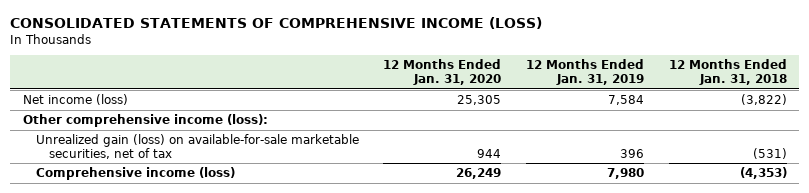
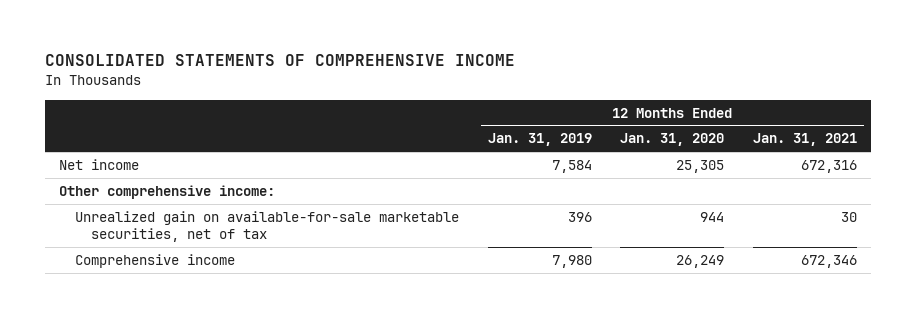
[10,17,543,30] CONSOLIDATED STATEMENTS OF COMPREHENSIVE INCOME (LOSS) -> [44,54,515,67] CONSOLIDATED STATEMENTS OF COMPREHENSIVE INCOME
[668,59,787,86] 12 Months Ended Jan. 31, 2018 -> none
none -> [752,133,857,147] Jan. 31, 2021
[22,94,128,106] Net income (loss) -> [58,159,139,171] Net income
[22,114,268,128] Other comprehensive income (loss): -> [58,185,275,200] Other comprehensive income:
[35,134,359,159] Unrealized gain (loss) on available-for-sale marketable securities, net of tax -> [75,211,460,242] Unrealized gain on available-for-sale marketable securities, net of tax
[35,167,235,181] Comprehensive income (loss) -> [75,254,236,269] Comprehensive income

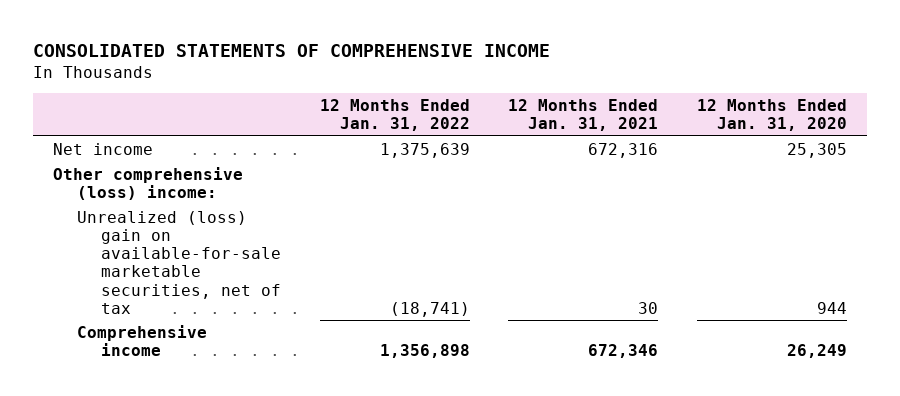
[487,133,592,147] Jan. 31, 2019 -> none
none -> [319,98,470,132] 12 Months Ended Jan. 31, 2022
[58,185,275,200] Other comprehensive income: -> [52,166,243,201] Other comprehensive (loss) income:
[75,211,460,242] Unrealized gain on available-for-sale marketable securities, net of tax -> [76,210,281,314] Unrealized (loss) gain on available-for-sale marketable securities, net of tax

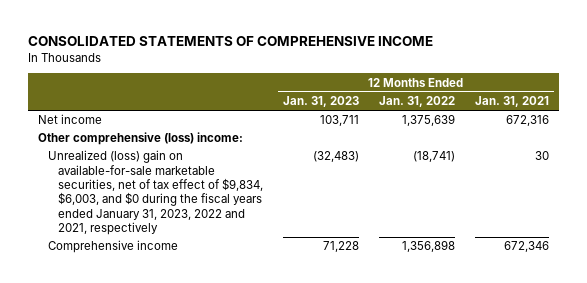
[697,98,848,132] 12 Months Ended Jan. 31, 2020 -> none
none -> [282,96,359,108] Jan. 31, 2023
[76,210,281,314] Unrealized (loss) gain on available-for-sale marketable securities, net of tax -> [47,150,263,236] Unrealized (loss) gain on available-for-sale marketable securities, net of tax effect of $9,834, $6,003, and $0 during the fiscal years ended January 31, 2023, 2022 and 2021, respectively

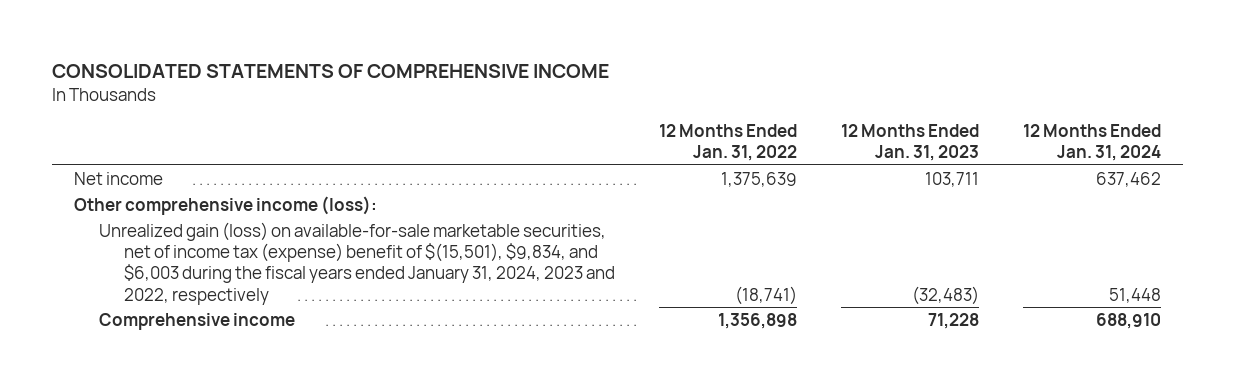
[475,96,550,108] Jan. 31, 2021 -> none
none -> [1023,123,1162,162] 12 Months Ended Jan. 31, 2024
[38,132,244,146] Other comprehensive (loss) income: -> [73,195,377,215] Other comprehensive income (loss):
[47,150,263,236] Unrealized (loss) gain on available-for-sale marketable securities, net of tax effect of $9,834, $6,003, and $0 during the fiscal years ended January 31, 2023, 2022 and 2021, respectively -> [98,221,615,305] Unrealized gain (loss) on available-for-sale marketable securities, net of income tax (expense) benefit of $(15,501), $9,834, and $6,003 during the fiscal years ended January 31, 2024, 2023 and 2022, respectively

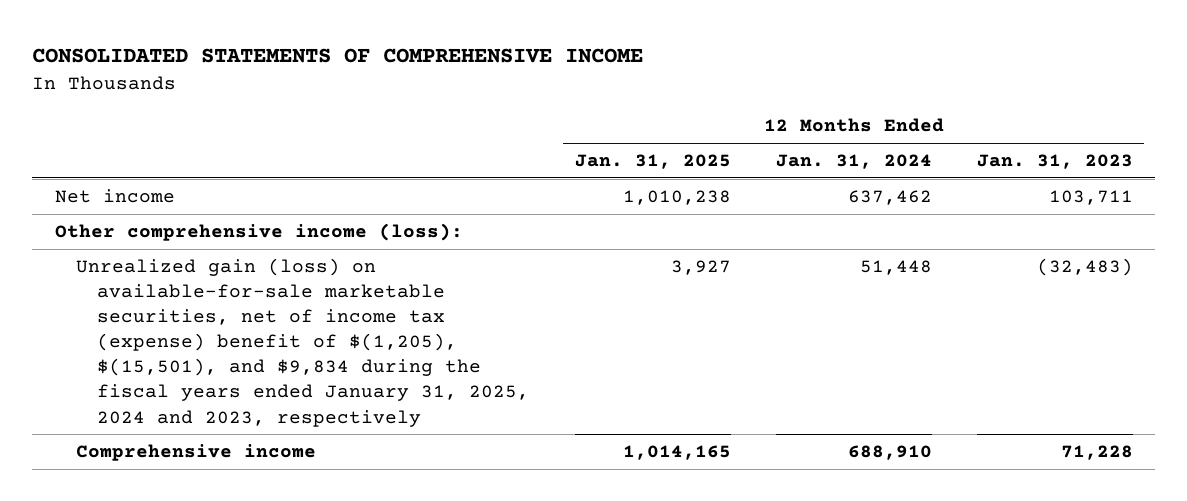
[659,123,798,162] 12 Months Ended Jan. 31, 2022 -> none
none -> [574,154,731,170] Jan. 31, 2025
[98,221,615,305] Unrealized gain (loss) on available-for-sale marketable securities, net of income tax (expense) benefit of $(15,501), $9,834, and $6,003 during the fiscal years ended January 31, 2024, 2023 and 2022, respectively -> [75,258,530,427] Unrealized gain (loss) on available-for-sale marketable securities, net of income tax (expense) benefit of $(1,205), $(15,501), and $9,834 during the fiscal years ended January 31, 2025, 2024 and 2023, respectively

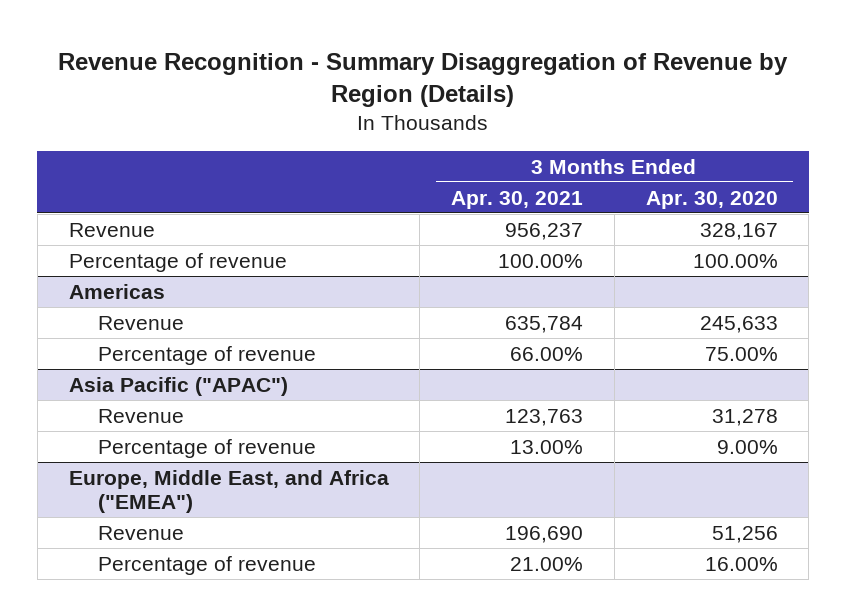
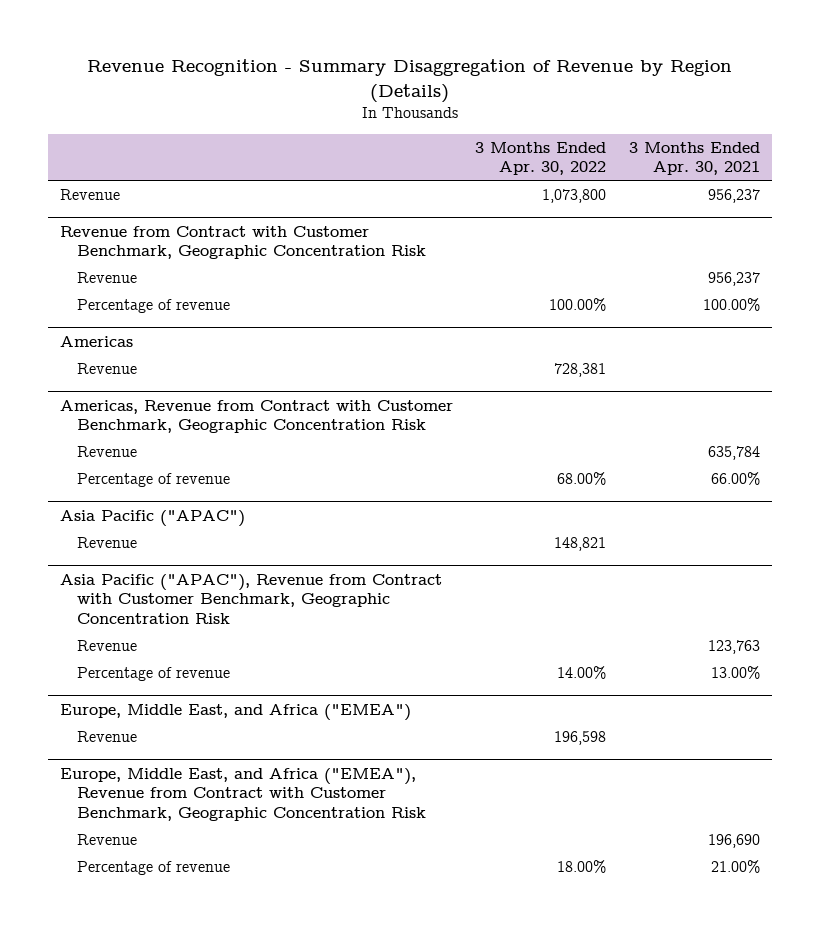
[645,190,778,209] Apr. 30, 2020 -> none
none -> [475,141,607,176] 3 Months Ended Apr. 30, 2022
none -> [59,225,427,260] Revenue from Contract with Customer Benchmark, Geographic Concentration Risk
none -> [77,271,138,283] Revenue
none -> [77,362,138,374] Revenue
none -> [59,399,453,434] Americas, Revenue from Contract with Customer Benchmark, Geographic Concentration Risk
none -> [77,536,138,548] Revenue
none -> [59,573,442,624] Asia Pacific ("APAC"), Revenue from Contract with Customer Benchmark, Geographic Concentration Risk
none -> [77,730,138,742] Revenue
none -> [59,767,427,821] Europe, Middle East, and Africa ("EMEA"), Revenue from Contract with Customer Benchmark, Geographic Concentration Risk

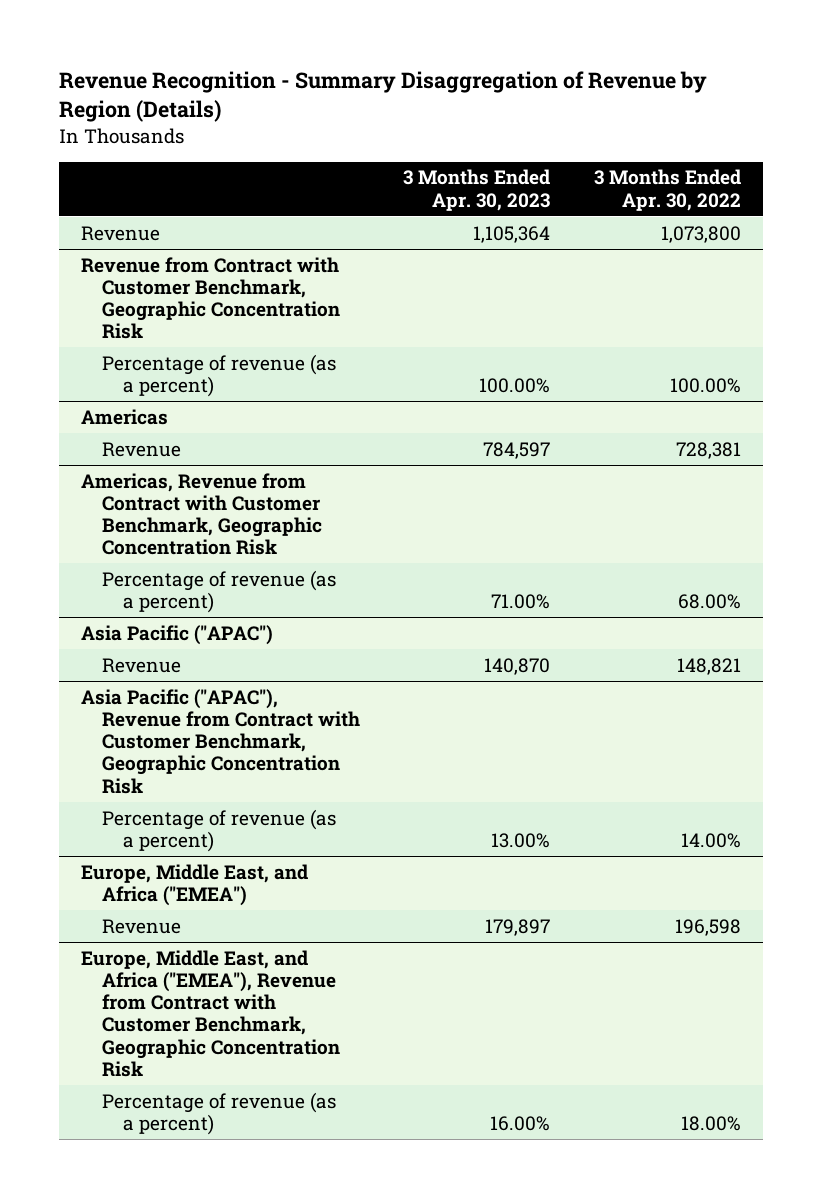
[629,141,761,176] 3 Months Ended Apr. 30, 2021 -> none
none -> [403,169,551,211] 3 Months Ended Apr. 30, 2023
[77,271,138,283] Revenue -> none
[77,298,231,313] Percentage of revenue -> [101,353,336,397] Percentage of revenue (as a percent)
[77,445,138,457] Revenue -> none
[77,472,231,487] Percentage of revenue -> [101,569,336,613] Percentage of revenue (as a percent)
[77,639,138,651] Revenue -> none
[77,666,231,681] Percentage of revenue -> [101,808,336,852] Percentage of revenue (as a percent)
[77,833,138,845] Revenue -> none
[77,860,231,875] Percentage of revenue -> [101,1091,336,1135] Percentage of revenue (as a percent)

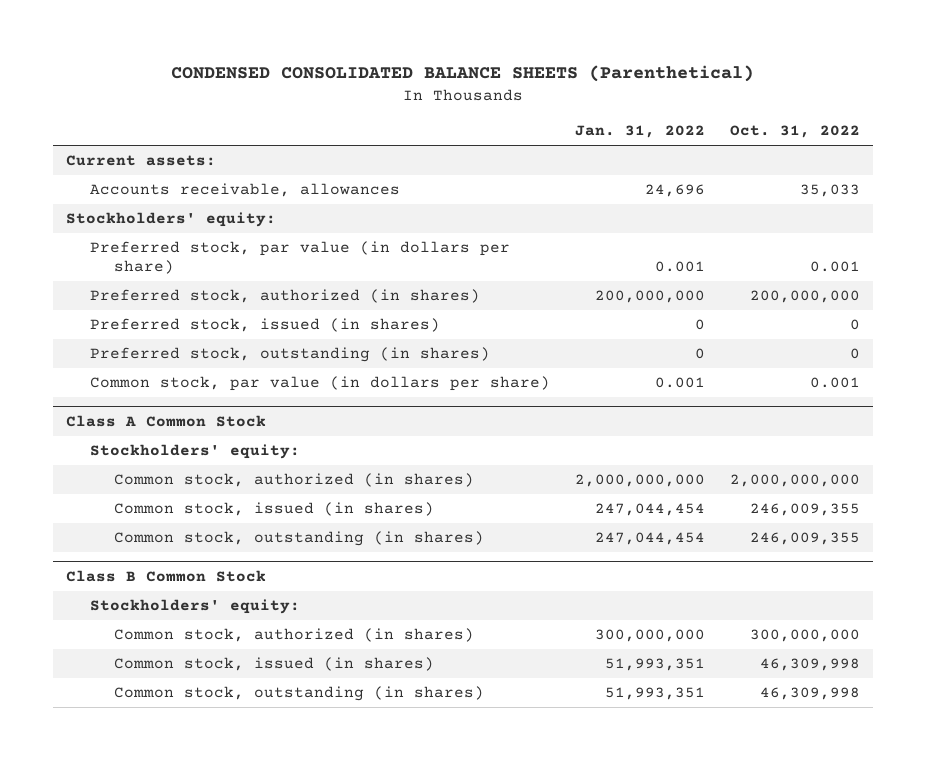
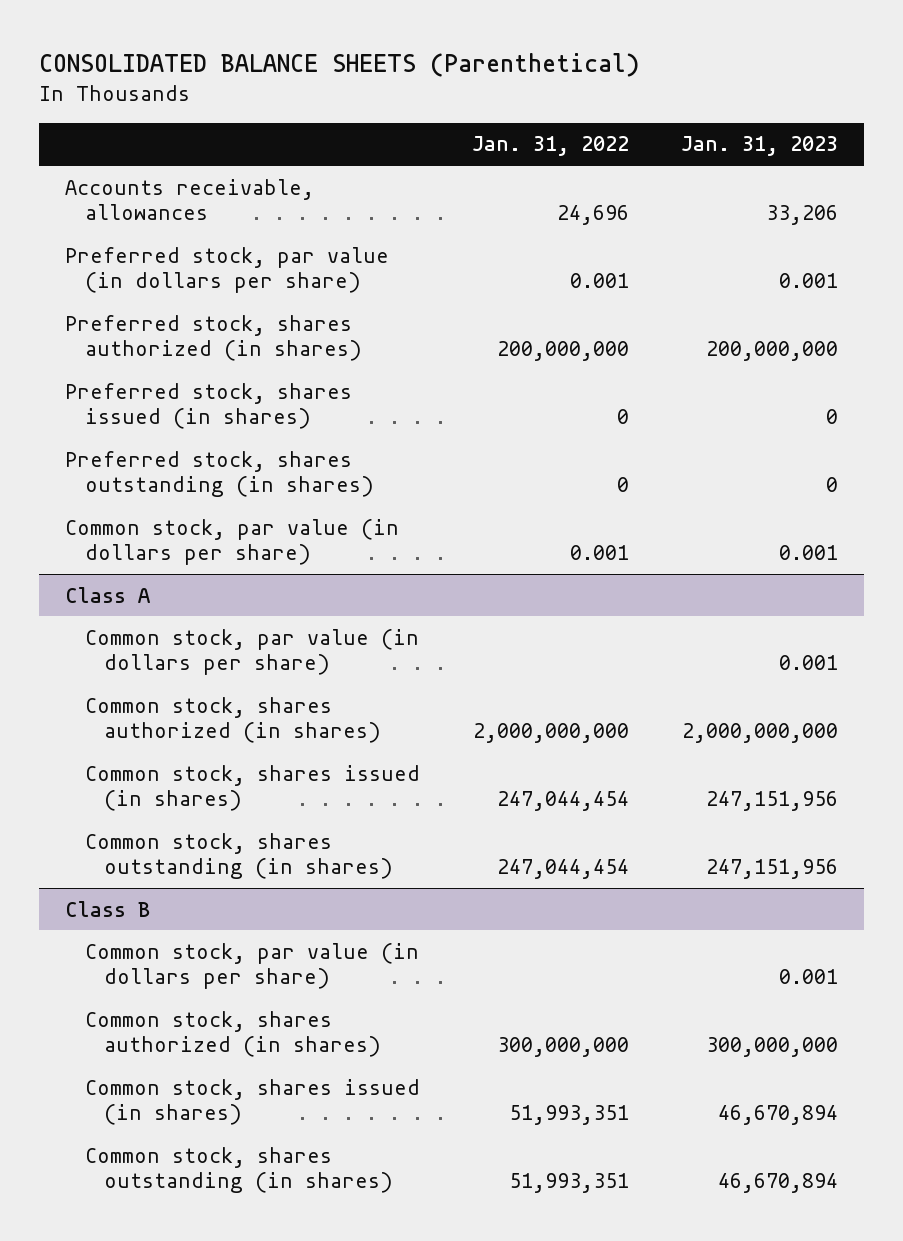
[171,65,755,83] CONDENSED CONSOLIDATED BALANCE SHEETS (Parenthetical) -> [39,53,640,78] CONSOLIDATED BALANCE SHEETS (Parenthetical)
[730,125,861,139] Oct. 31, 2022 -> none
none -> [680,136,838,157] Jan. 31, 2023
[65,155,216,167] Current assets: -> none
[65,212,276,228] Stockholders' equity: -> none
[89,289,480,304] Preferred stock, authorized (in shares) -> [65,314,362,362] Preferred stock, shares authorized (in shares)
[89,318,440,333] Preferred stock, issued (in shares) -> [65,382,353,430] Preferred stock, shares issued (in shares)
[89,347,490,363] Preferred stock, outstanding (in shares) -> [65,450,374,498] Preferred stock, shares outstanding (in shares)
[89,444,300,460] Stockholders' equity: -> none
[89,599,300,615] Stockholders' equity: -> none
[65,414,266,427] Class A Common Stock -> [65,586,152,603] Class A
none -> [84,628,419,676] Common stock, par value (in dollars per share)
[113,473,474,488] Common stock, authorized (in shares) -> [84,696,382,744] Common stock, shares authorized (in shares)
[113,502,434,517] Common stock, issued (in shares) -> [84,764,420,812] Common stock, shares issued (in shares)
[113,531,484,547] Common stock, outstanding (in shares) -> [84,832,394,880] Common stock, shares outstanding (in shares)
[65,569,266,582] Class B Common Stock -> [65,900,151,917] Class B
none -> [84,942,419,990] Common stock, par value (in dollars per share)
[113,628,474,643] Common stock, authorized (in shares) -> [84,1010,382,1058] Common stock, shares authorized (in shares)
[113,657,434,672] Common stock, issued (in shares) -> [84,1078,420,1126] Common stock, shares issued (in shares)
[113,686,484,702] Common stock, outstanding (in shares) -> [84,1146,394,1194] Common stock, shares outstanding (in shares)

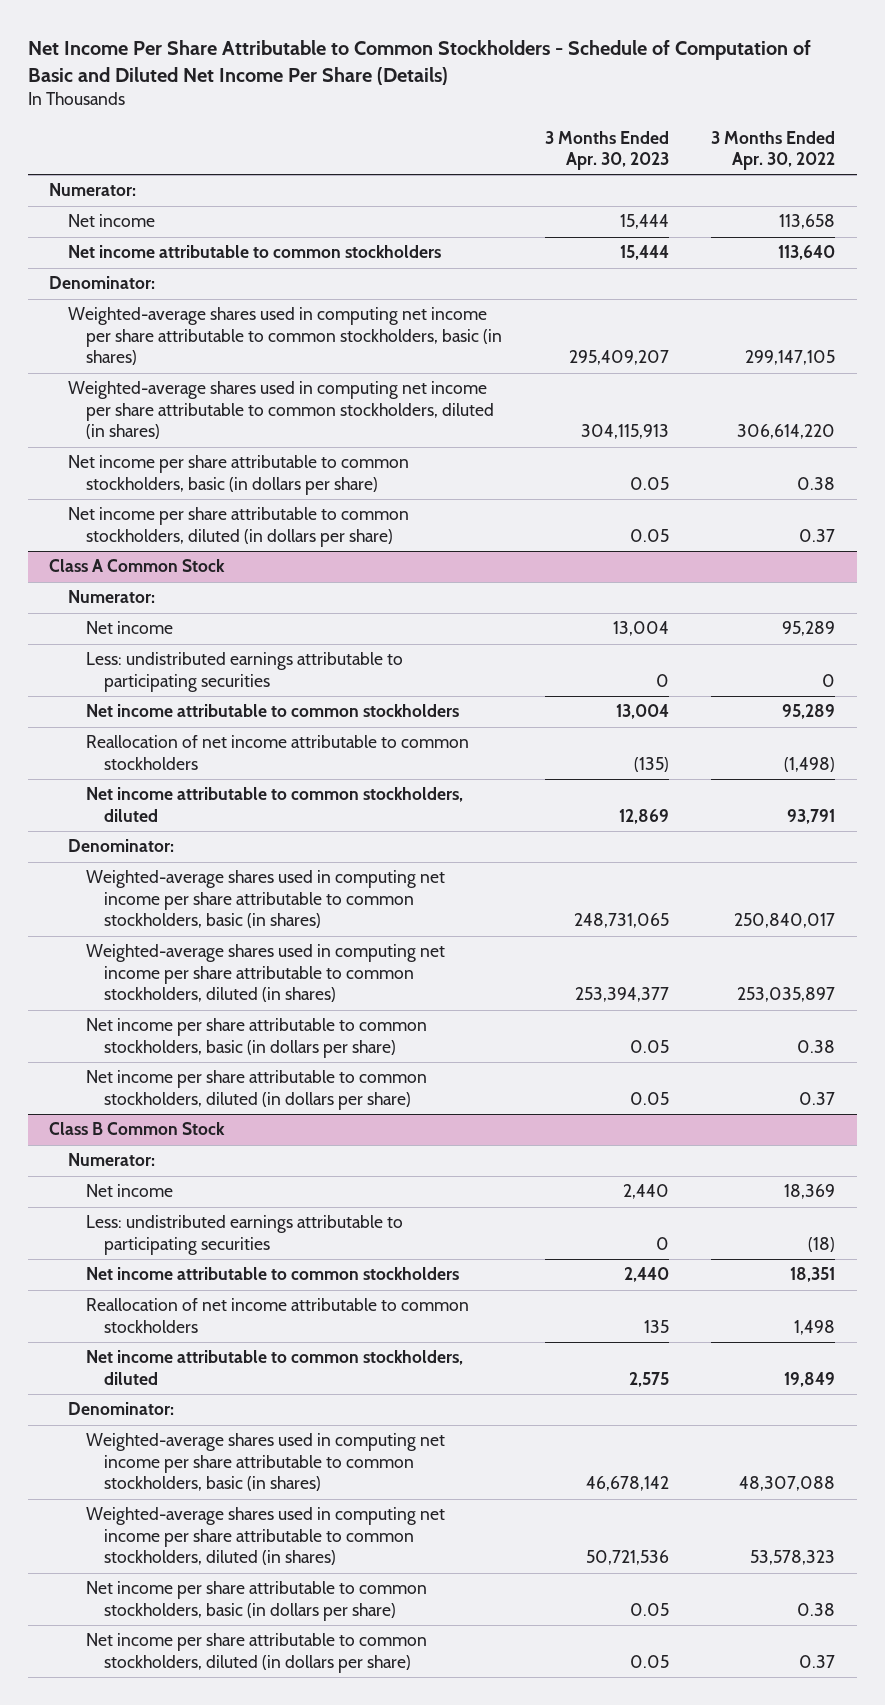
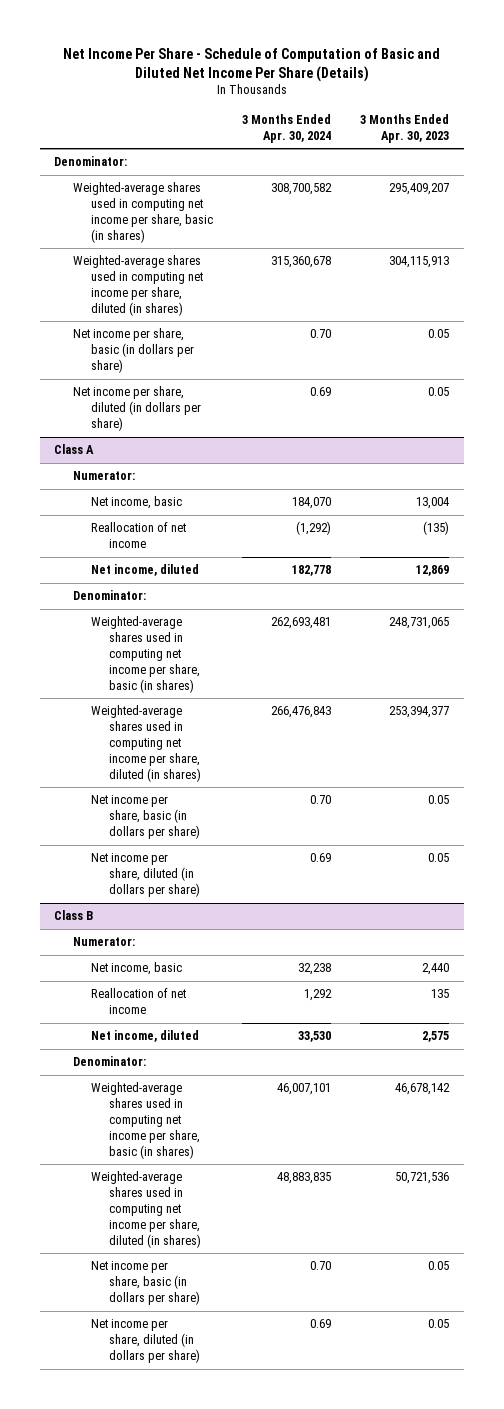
[28,39,812,85] Net Income Per Share Attributable to Common Stockholders - Schedule of Computation of Basic and Diluted Net Income Per Share (Details) -> [62,47,440,82] Net Income Per Share - Schedule of Computation of Basic and Diluted Net Income Per Share (Details)
[711,130,836,171] 3 Months Ended Apr. 30, 2022 -> none
none -> [242,113,332,143] 3 Months Ended Apr. 30, 2024
[49,183,137,197] Numerator: -> none
[67,214,155,228] Net income -> none
[67,245,441,259] Net income attributable to common stockholders -> none
[67,307,503,366] Weighted-average shares used in computing net income per share attributable to common stockholders, basic (in shares) -> [72,182,214,243] Weighted-average shares used in computing net income per share, basic (in shares)
[67,381,495,440] Weighted-average shares used in computing net income per share attributable to common stockholders, diluted (in shares) -> [72,255,204,316] Weighted-average shares used in computing net income per share, diluted (in shares)
[67,455,409,495] Net income per share attributable to common stockholders, basic (in dollars per share) -> [72,328,195,374] Net income per share, basic (in dollars per share)
[67,507,409,547] Net income per share attributable to common stockholders, diluted (in dollars per share) -> [72,386,202,432] Net income per share, diluted (in dollars per share)
[49,559,226,573] Class A Common Stock -> [54,444,95,455] Class A
[86,621,174,635] Net income -> none
[86,652,404,692] Less: undistributed earnings attributable to participating securities -> none
[86,704,460,718] Net income attributable to common stockholders -> [91,496,183,510] Net income, basic
[86,735,470,770] Reallocation of net income attributable to common stockholders -> [91,522,187,549] Reallocation of net income
[86,787,464,822] Net income attributable to common stockholders, diluted -> [91,564,200,577] Net income, diluted
[86,870,446,929] Weighted-average shares used in computing net income per share attributable to common stockholders, basic (in shares) -> [91,616,201,693] Weighted-average shares used in computing net income per share, basic (in shares)
[86,944,446,1003] Weighted-average shares used in computing net income per share attributable to common stockholders, diluted (in shares) -> [91,705,202,782] Weighted-average shares used in computing net income per share, diluted (in shares)
[86,1018,428,1058] Net income per share attributable to common stockholders, basic (in dollars per share) -> [91,795,201,840] Net income per share, basic (in dollars per share)
[86,1070,428,1110] Net income per share attributable to common stockholders, diluted (in dollars per share) -> [91,853,201,898] Net income per share, diluted (in dollars per share)
[49,1122,226,1136] Class B Common Stock -> [54,910,94,921] Class B
[86,1184,174,1198] Net income -> none
[86,1215,404,1255] Less: undistributed earnings attributable to participating securities -> none
[86,1267,460,1281] Net income attributable to common stockholders -> [91,962,183,976] Net income, basic
[86,1298,470,1333] Reallocation of net income attributable to common stockholders -> [91,988,187,1015] Reallocation of net income
[86,1350,464,1385] Net income attributable to common stockholders, diluted -> [91,1030,200,1043] Net income, diluted
[86,1433,446,1492] Weighted-average shares used in computing net income per share attributable to common stockholders, basic (in shares) -> [91,1082,201,1159] Weighted-average shares used in computing net income per share, basic (in shares)
[86,1507,446,1566] Weighted-average shares used in computing net income per share attributable to common stockholders, diluted (in shares) -> [91,1171,202,1248] Weighted-average shares used in computing net income per share, diluted (in shares)
[86,1581,428,1621] Net income per share attributable to common stockholders, basic (in dollars per share) -> [91,1261,201,1306] Net income per share, basic (in dollars per share)
[86,1633,428,1673] Net income per share attributable to common stockholders, diluted (in dollars per share) -> [91,1319,201,1364] Net income per share, diluted (in dollars per share)

